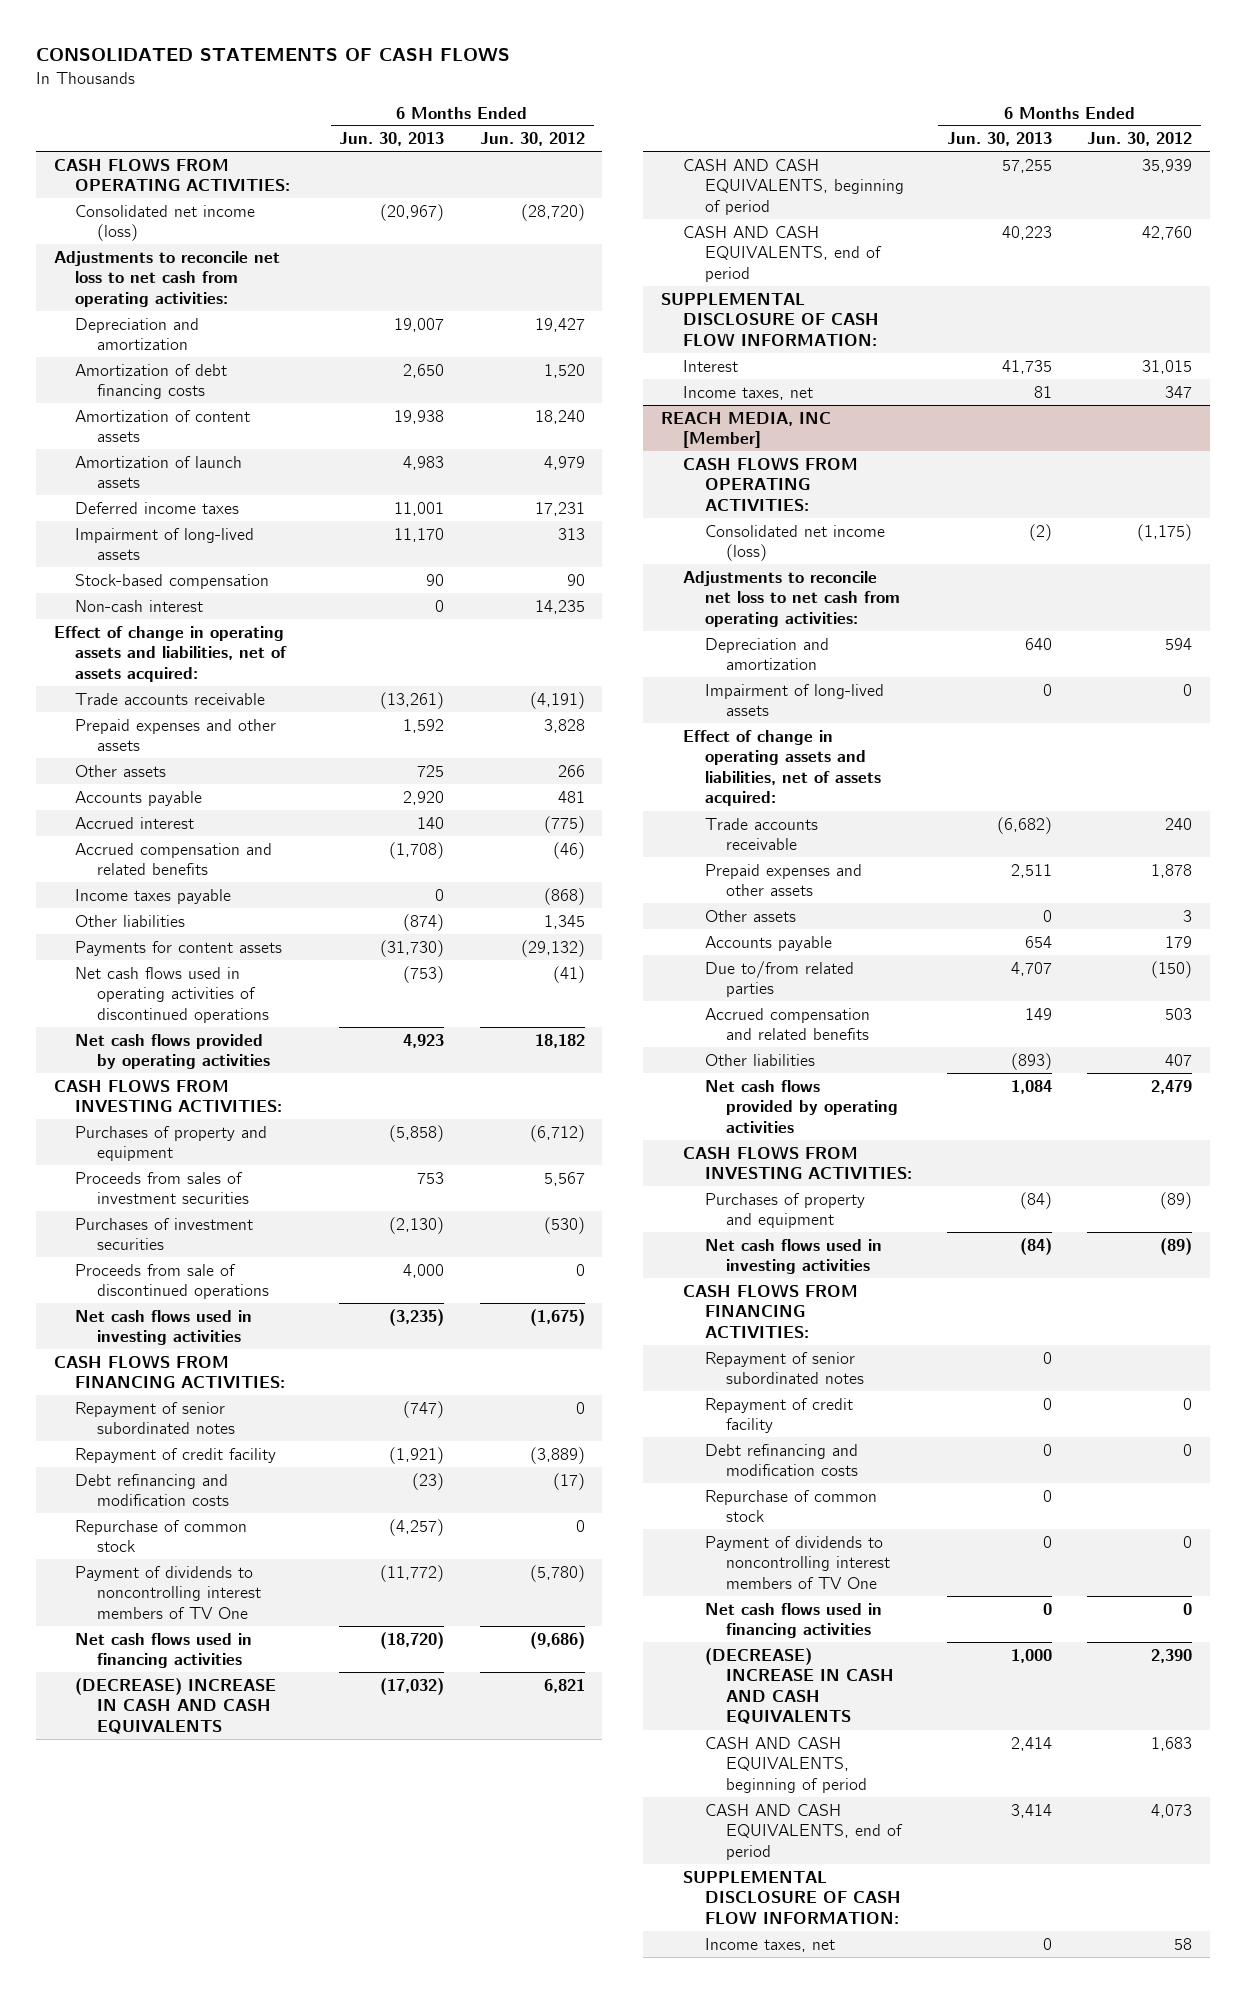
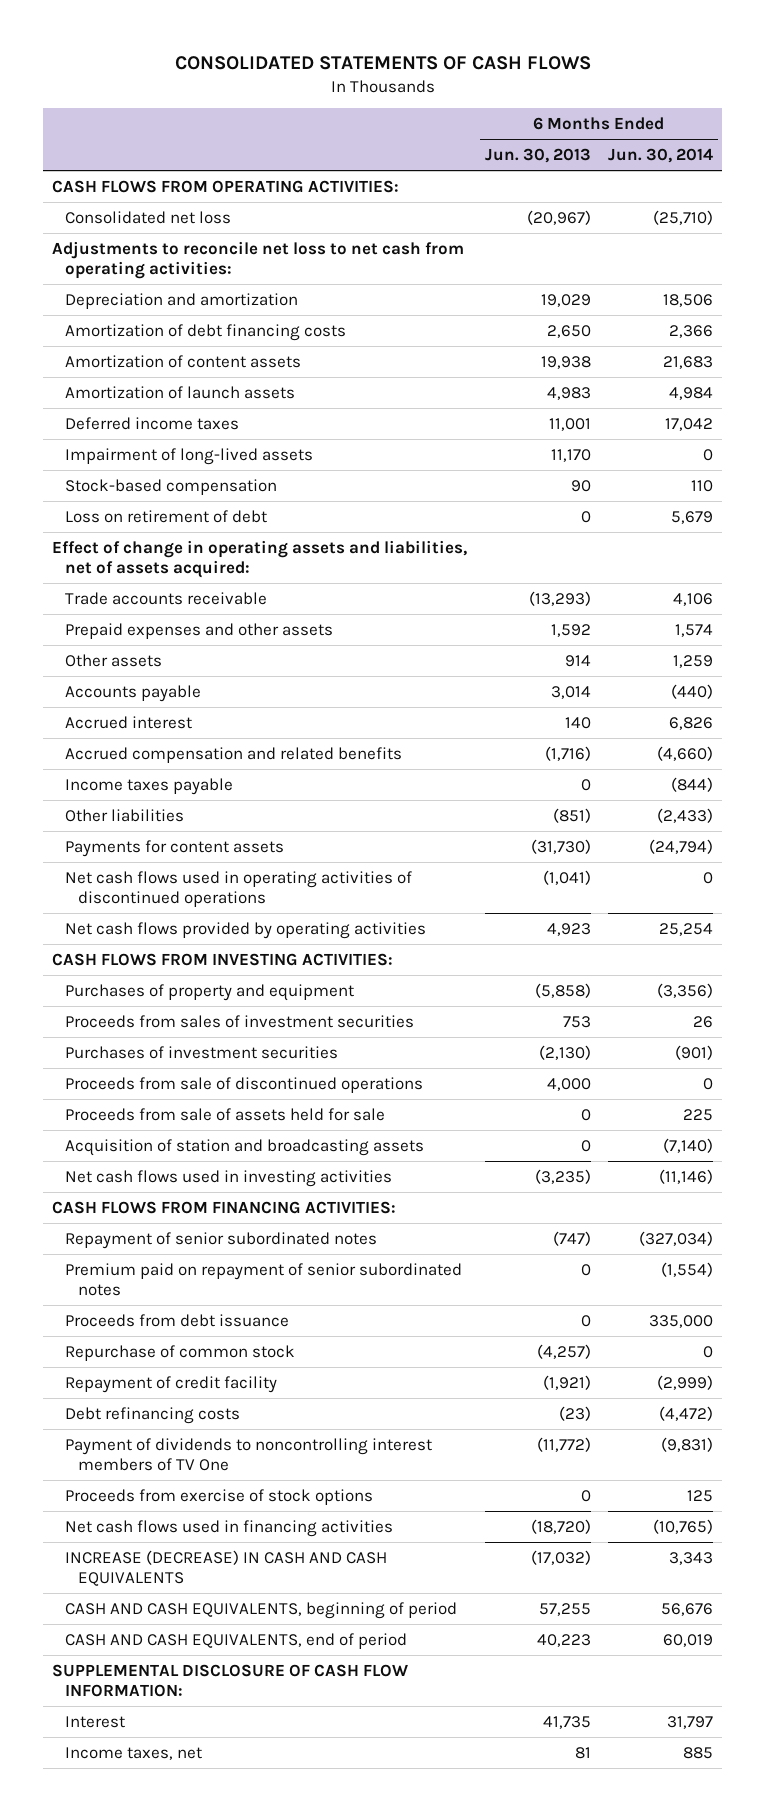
[479,132,585,147] Jun. 30, 2012 -> none
none -> [608,148,714,164] Jun. 30, 2014
[75,204,256,242] Consolidated net income (loss) -> [64,210,231,224] Consolidated net loss
[394,317,445,332] 19,007 -> [540,293,591,307] 19,029
[75,599,204,612] Non-cash interest -> none
none -> [64,509,267,523] Loss on retirement of debt
[380,691,445,709] (13,261) -> [528,590,591,606] (13,293)
[417,764,445,777] 725 -> [564,654,591,667] 914
[403,790,445,805] 2,920 -> [550,685,591,699] 3,014
[389,841,445,859] (1,708) -> [544,745,591,761] (1,716)
[403,913,445,931] (874) -> [552,807,591,823] (851)
[403,965,445,983] (753) -> [542,869,591,885] (1,041)
none -> [64,1107,385,1121] Proceeds from sale of assets held for sale
none -> [64,1138,424,1156] Acquisition of station and broadcasting assets
[75,1473,230,1507] Debt refinancing and modification costs -> none
none -> [64,1262,462,1297] Premium paid on repayment of senior subordinated notes
none -> [64,1313,289,1327] Proceeds from debt issuance
[75,1447,277,1463] Repayment of credit facility -> [64,1375,277,1393] Repayment of credit facility
none -> [64,1406,240,1424] Debt refinancing costs
none -> [64,1488,373,1505] Proceeds from exercise of stock options
[75,1677,277,1734] (DECREASE) INCREASE IN CASH AND CASH EQUIVALENTS -> [64,1549,387,1587] INCREASE (DECREASE) IN CASH AND CASH EQUIVALENTS
[661,411,832,449] REACH MEDIA, INC [Member] -> none
[682,456,858,511] CASH FLOWS FROM OPERATING ACTIVITIES: -> none
[704,524,885,562] Consolidated net income (loss) -> none
[682,570,900,627] Adjustments to reconcile net loss to net cash from operating activities: -> none
[704,637,829,671] Depreciation and amortization -> none
[704,683,884,717] Impairment of long-lived assets -> none
[682,729,881,807] Effect of change in operating assets and liabilities, net of assets acquired: -> none
[704,817,818,851] Trade accounts receivable -> none
[704,863,862,897] Prepaid expenses and other assets -> none
[704,909,796,922] Other assets -> none
[704,935,832,951] Accounts payable -> none
[704,960,854,998] Due to/from related parties -> none
[704,1007,870,1041] Accrued compensation and related benefits -> none
[704,1053,815,1066] Other liabilities -> none
[704,1079,899,1133] Net cash flows provided by operating activities -> none
[682,1145,912,1180] CASH FLOWS FROM INVESTING ACTIVITIES: -> none
[704,1192,865,1229] Purchases of property and equipment -> none
[704,1238,882,1275] Net cash flows used in investing activities -> none
[682,1283,858,1338] CASH FLOWS FROM FINANCING ACTIVITIES: -> none
[704,1351,865,1385] Repayment of senior subordinated notes -> none
[704,1397,853,1434] Repayment of credit facility -> none
[704,1443,859,1477] Debt refinancing and modification costs -> none
[704,1489,877,1523] Repurchase of common stock -> none
[704,1535,891,1589] Payment of dividends to noncontrolling interest members of TV One -> none
[704,1602,882,1639] Net cash flows used in financing activities -> none
[704,1647,895,1725] (DECREASE) INCREASE IN CASH AND CASH EQUIVALENTS -> none
[704,1736,868,1793] CASH AND CASH EQUIVALENTS, beginning of period -> none
[704,1803,904,1860] CASH AND CASH EQUIVALENTS, end of period -> none
[682,1870,901,1924] SUPPLEMENTAL DISCLOSURE OF CASH FLOW INFORMATION: -> none
[704,1937,835,1952] Income taxes, net -> none

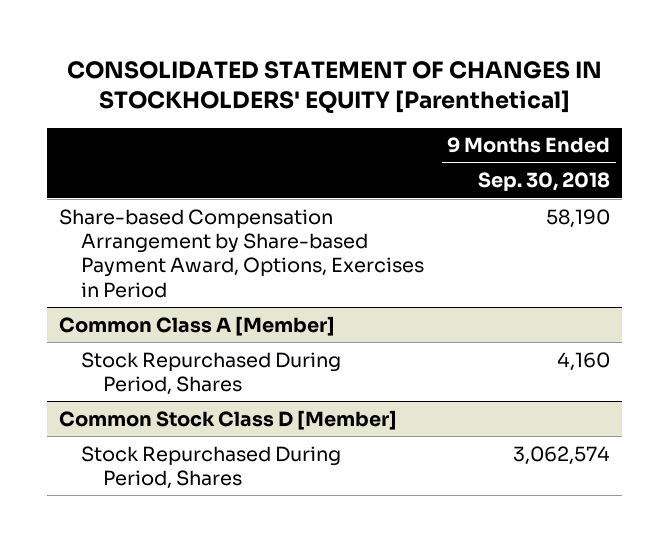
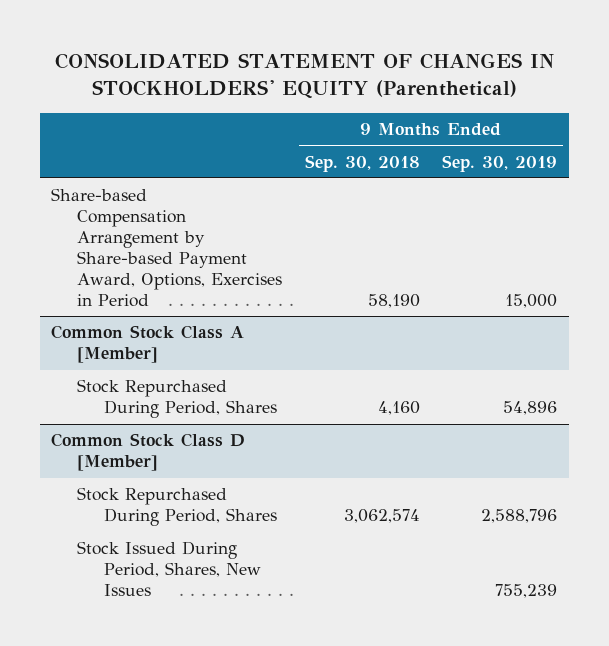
[66,60,602,114] CONSOLIDATED STATEMENT OF CHANGES IN STOCKHOLDERS' EQUITY [Parenthetical] -> [55,52,555,99] CONSOLIDATED STATEMENT OF CHANGES IN STOCKHOLDERS' EQUITY (Parenthetical)
none -> [442,154,558,172] Sep. 30, 2019
[58,315,335,336] Common Class A [Member] -> [51,325,245,364] Common Stock Class A [Member]
none -> [77,541,261,597] Stock Issued During Period, Shares, New Issues

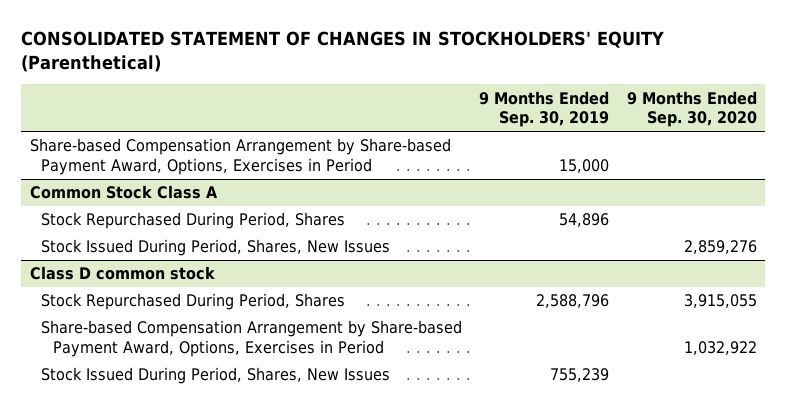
[304,154,420,172] Sep. 30, 2018 -> none
none -> [626,90,757,128] 9 Months Ended Sep. 30, 2020
[51,325,245,364] Common Stock Class A [Member] -> [29,185,218,200] Common Stock Class A
none -> [41,239,391,257] Stock Issued During Period, Shares, New Issues
[51,433,246,472] Common Stock Class D [Member] -> [29,266,215,281] Class D common stock
none -> [41,320,463,357] Share-based Compensation Arrangement by Share-based Payment Award, Options, Exercises in Period

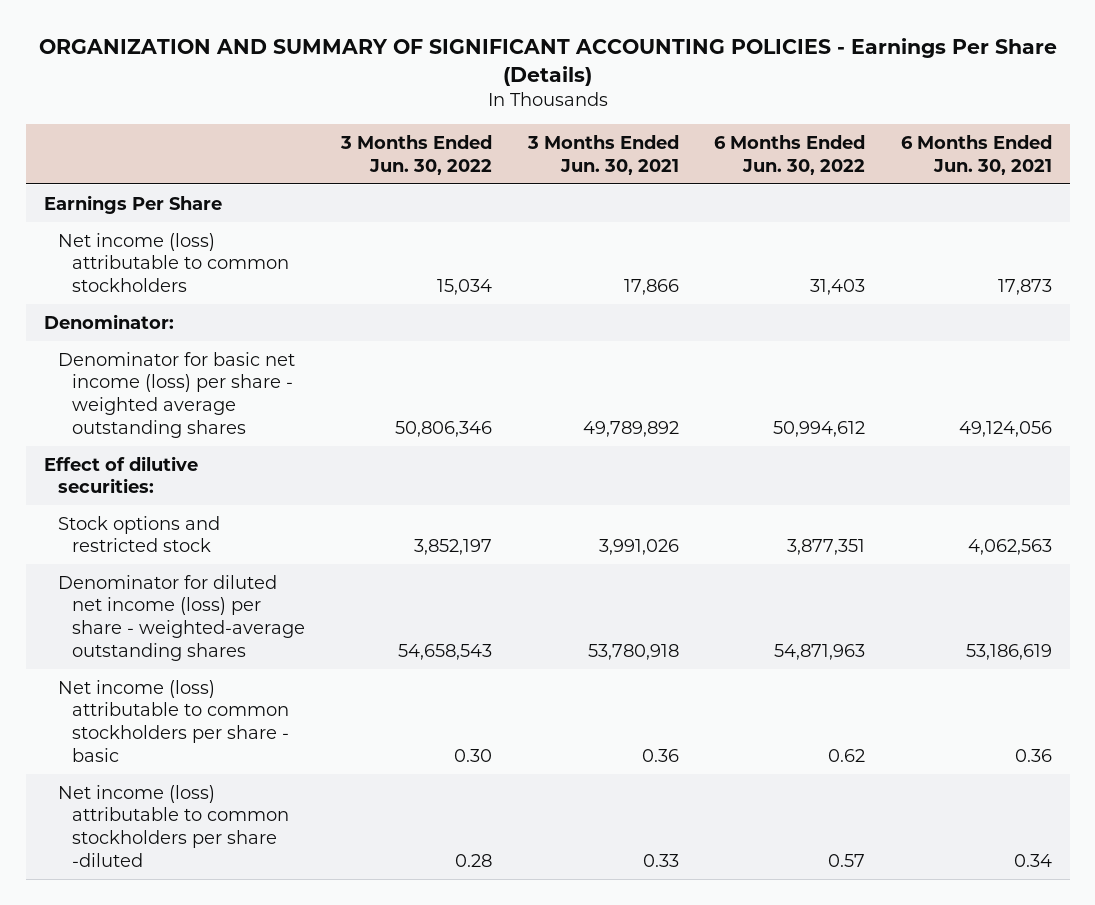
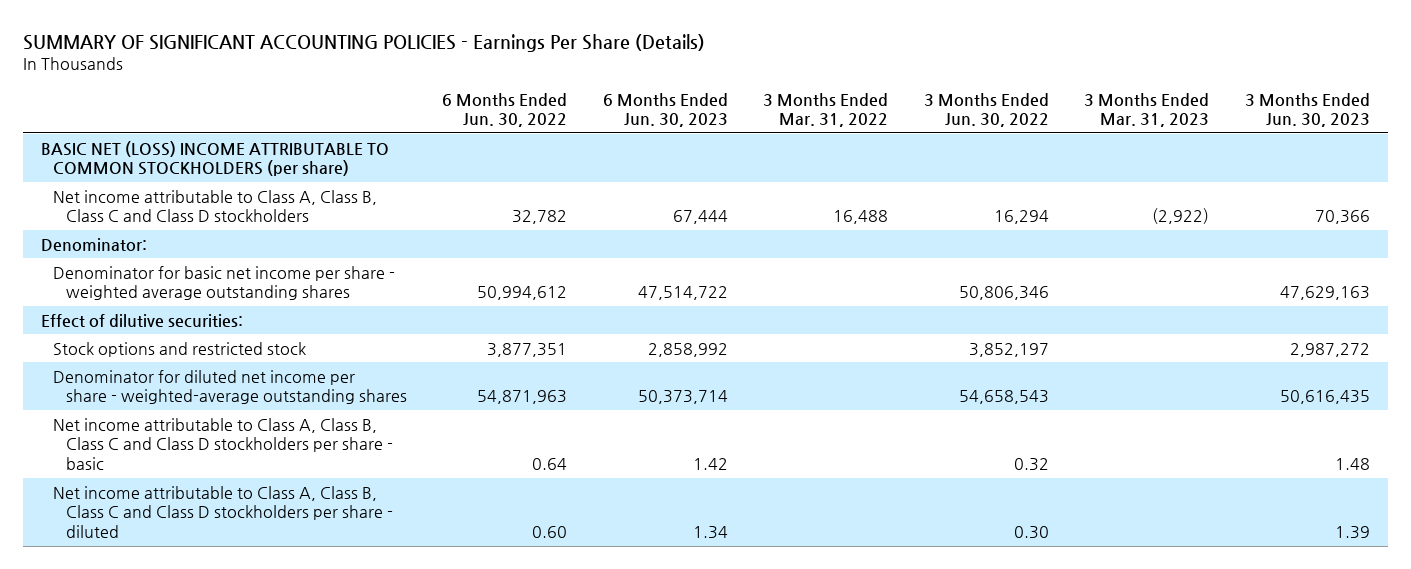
[38,37,1057,86] ORGANIZATION AND SUMMARY OF SIGNIFICANT ACCOUNTING POLICIES - Earnings Per Share (Details) -> [23,33,706,52] SUMMARY OF SIGNIFICANT ACCOUNTING POLICIES - Earnings Per Share (Details)
[526,134,679,175] 3 Months Ended Jun. 30, 2021 -> none
[900,134,1052,175] 6 Months Ended Jun. 30, 2021 -> none
none -> [602,92,728,128] 6 Months Ended Jun. 30, 2023
none -> [763,92,889,128] 3 Months Ended Mar. 31, 2022
none -> [1084,92,1210,128] 3 Months Ended Mar. 31, 2023
none -> [1244,92,1370,128] 3 Months Ended Jun. 30, 2023
[43,194,222,214] Earnings Per Share -> [40,140,389,177] BASIC NET (LOSS) INCOME ATTRIBUTABLE TO COMMON STOCKHOLDERS (per share)
[57,232,290,293] Net income (loss) attributable to common stockholders -> [53,189,378,223] Net income attributable to Class A, Class B, Class C and Class D stockholders
[437,279,493,296] 15,034 -> [993,210,1049,225] 16,294
[810,279,866,296] 31,403 -> [512,210,568,225] 32,782
[57,351,295,439] Denominator for basic net income (loss) per share - weighted average outstanding shares -> [53,265,396,301] Denominator for basic net income per share - weighted average outstanding shares
[57,574,306,662] Denominator for diluted net income (loss) per share - weighted-average outstanding shares -> [53,369,407,405] Denominator for diluted net income per share - weighted-average outstanding shares
[57,679,290,763] Net income (loss) attributable to common stockholders per share - basic -> [53,417,393,471] Net income attributable to Class A, Class B, Class C and Class D stockholders per share - basic
[454,749,493,763] 0.30 -> [1013,458,1049,472] 0.32
[828,749,866,763] 0.62 -> [532,458,568,471] 0.64
[57,784,290,868] Net income (loss) attributable to common stockholders per share -diluted -> [53,485,393,539] Net income attributable to Class A, Class B, Class C and Class D stockholders per share - diluted
[455,854,493,868] 0.28 -> [1013,526,1049,540] 0.30
[828,854,866,868] 0.57 -> [532,526,568,539] 0.60

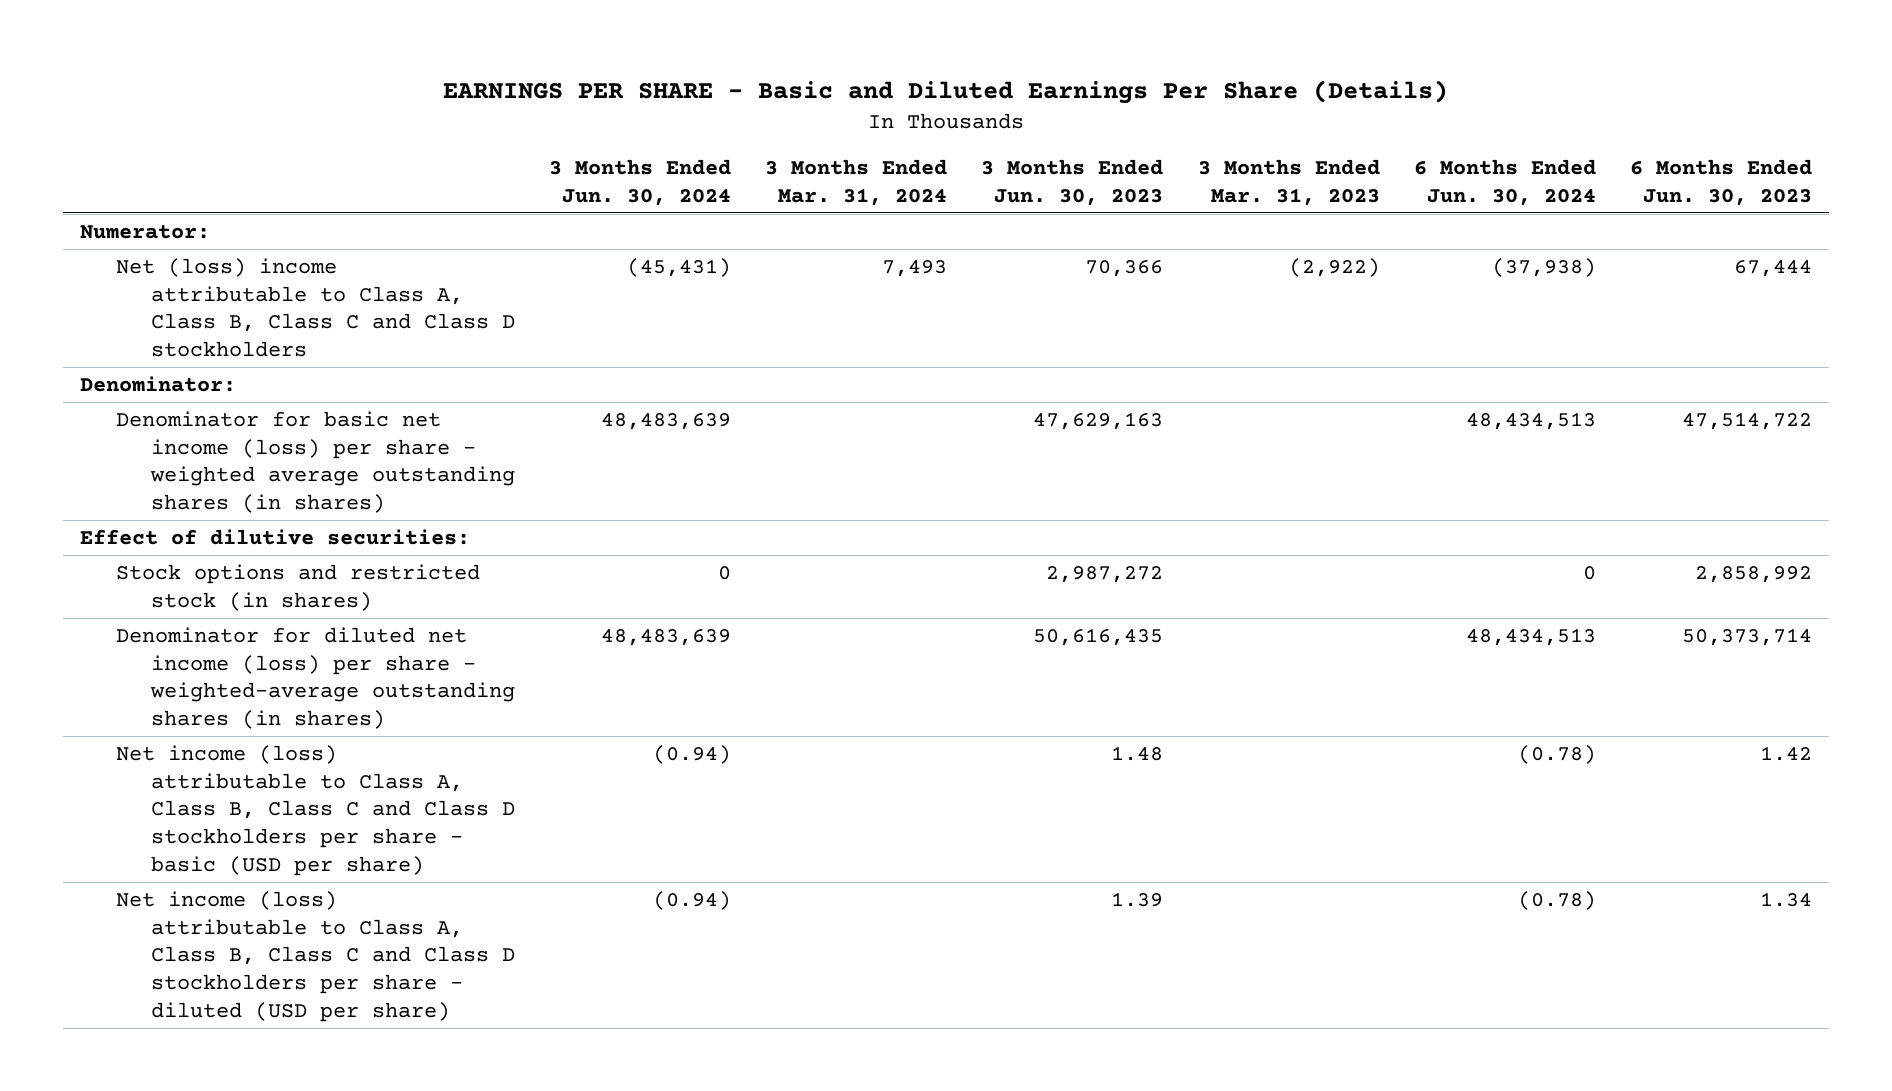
[23,33,706,52] SUMMARY OF SIGNIFICANT ACCOUNTING POLICIES - Earnings Per Share (Details) -> [443,79,1449,104] EARNINGS PER SHARE - Basic and Diluted Earnings Per Share (Details)
[442,92,568,128] 6 Months Ended Jun. 30, 2022 -> none
[763,92,889,128] 3 Months Ended Mar. 31, 2022 -> none
[923,92,1049,128] 3 Months Ended Jun. 30, 2022 -> none
none -> [548,158,731,206] 3 Months Ended Jun. 30, 2024
none -> [765,158,948,206] 3 Months Ended Mar. 31, 2024
none -> [1413,158,1596,206] 6 Months Ended Jun. 30, 2024
[40,140,389,177] BASIC NET (LOSS) INCOME ATTRIBUTABLE TO COMMON STOCKHOLDERS (per share) -> [80,225,211,240] Numerator:
[53,189,378,223] Net income attributable to Class A, Class B, Class C and Class D stockholders -> [115,258,515,358] Net (loss) income attributable to Class A, Class B, Class C and Class D stockholders
[53,265,396,301] Denominator for basic net income per share - weighted average outstanding shares -> [115,411,515,514] Denominator for basic net income (loss) per share - weighted average outstanding shares (in shares)
[53,341,307,357] Stock options and restricted stock -> [115,564,480,611] Stock options and restricted stock (in shares)
[53,369,407,405] Denominator for diluted net income per share - weighted-average outstanding shares -> [115,627,515,730] Denominator for diluted net income (loss) per share - weighted-average outstanding shares (in shares)
[53,417,393,471] Net income attributable to Class A, Class B, Class C and Class D stockholders per share - basic -> [115,745,515,876] Net income (loss) attributable to Class A, Class B, Class C and Class D stockholders per share - basic (USD per share)
[53,485,393,539] Net income attributable to Class A, Class B, Class C and Class D stockholders per share - diluted -> [115,891,515,1022] Net income (loss) attributable to Class A, Class B, Class C and Class D stockholders per share - diluted (USD per share)

